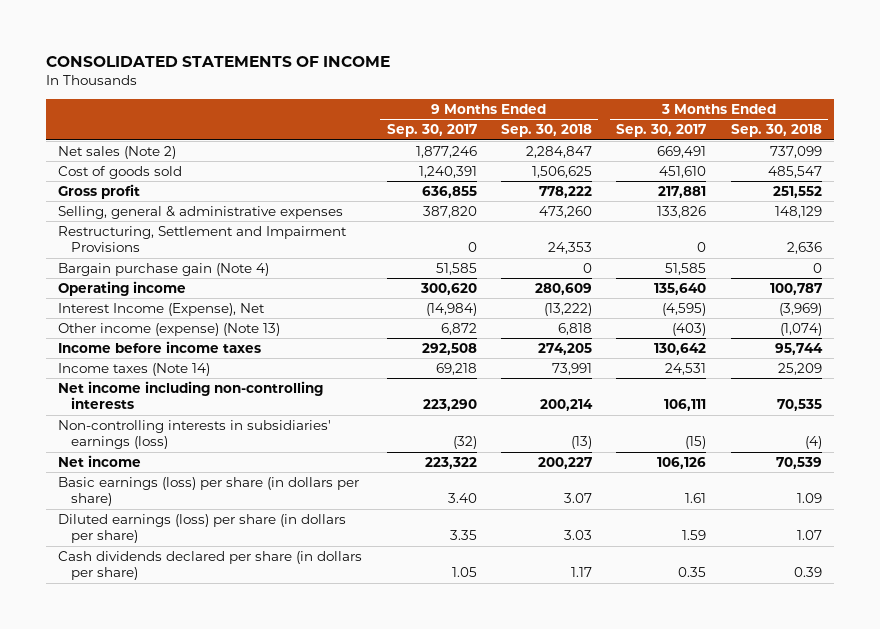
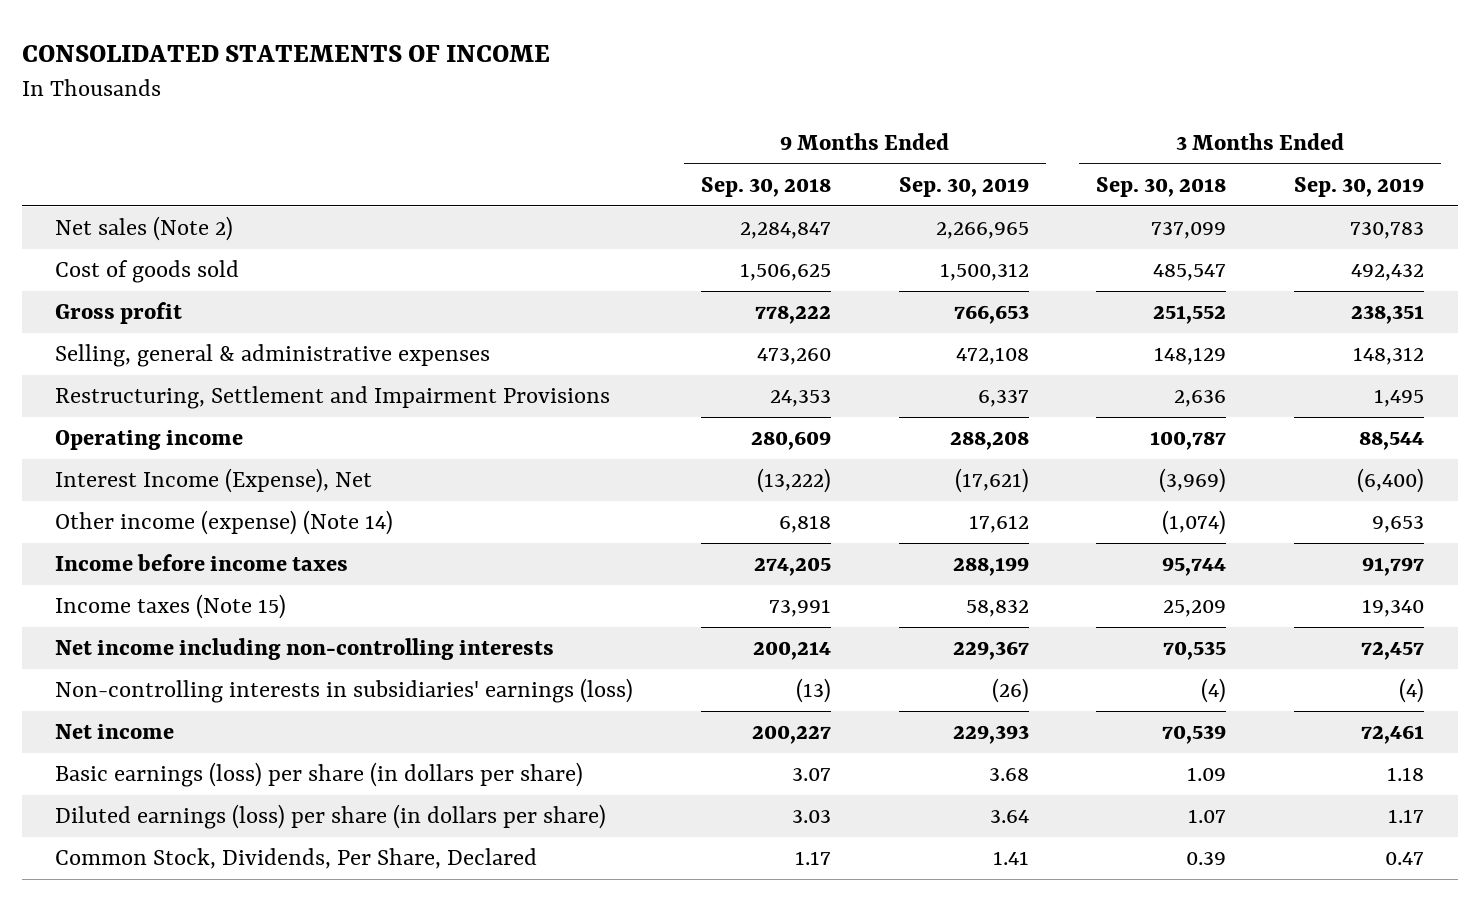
[386,124,477,138] Sep. 30, 2017 -> none
[616,124,707,138] Sep. 30, 2017 -> none
none -> [898,177,1029,198] Sep. 30, 2019
none -> [1293,177,1424,198] Sep. 30, 2019
[58,262,270,276] Bargain purchase gain (Note 4) -> none
[58,322,281,336] Other income (expense) (Note 13) -> [55,510,394,536] Other income (expense) (Note 14)
[58,362,211,376] Income taxes (Note 14) -> [55,594,287,620] Income taxes (Note 15)
[58,550,363,581] Cash dividends declared per share (in dollars per share) -> [55,848,538,870] Common Stock, Dividends, Per Share, Declared

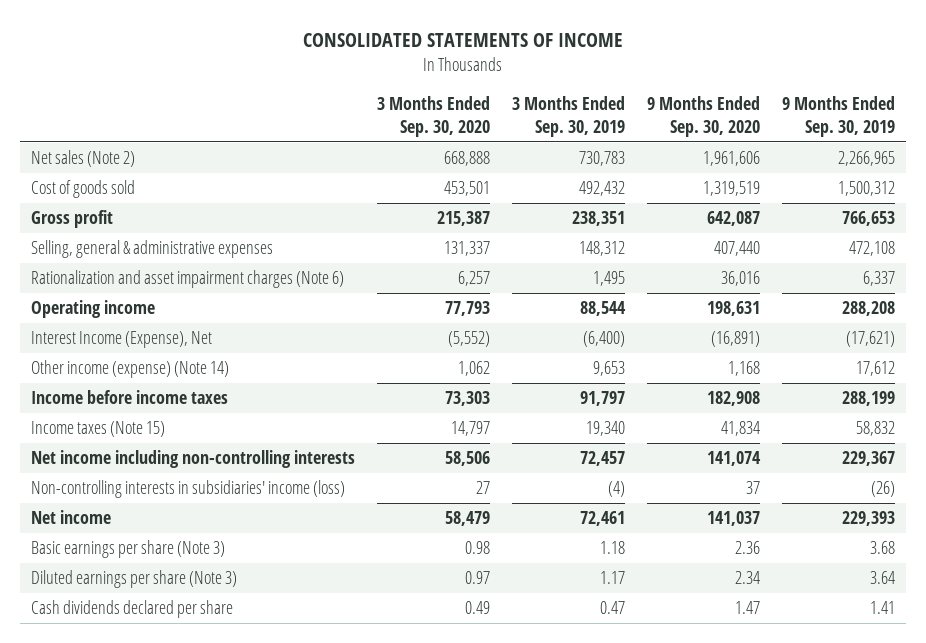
[700,177,831,198] Sep. 30, 2018 -> none
[1096,177,1227,198] Sep. 30, 2018 -> none
none -> [377,95,491,137] 3 Months Ended Sep. 30, 2020
none -> [647,95,761,137] 9 Months Ended Sep. 30, 2020
[55,386,611,410] Restructuring, Settlement and Impairment Provisions -> [31,270,345,289] Rationalization and asset impairment charges (Note 6)
[55,678,634,704] Non-controlling interests in subsidiaries' earnings (loss) -> [31,480,346,499] Non-controlling interests in subsidiaries' income (loss)
[55,762,584,788] Basic earnings (loss) per share (in dollars per share) -> [31,540,226,559] Basic earnings per share (Note 3)
[55,804,607,830] Diluted earnings (loss) per share (in dollars per share) -> [31,570,238,589] Diluted earnings per share (Note 3)
[55,848,538,870] Common Stock, Dividends, Per Share, Declared -> [31,600,234,619] Cash dividends declared per share

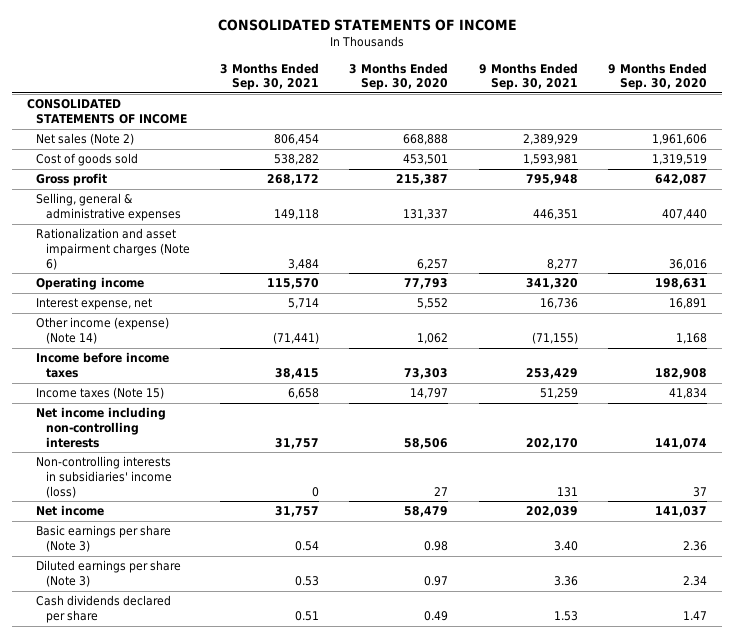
[512,95,626,137] 3 Months Ended Sep. 30, 2019 -> none
[782,95,896,137] 9 Months Ended Sep. 30, 2019 -> none
none -> [220,62,320,91] 3 Months Ended Sep. 30, 2021
none -> [478,62,578,91] 9 Months Ended Sep. 30, 2021
none -> [26,99,188,125] CONSOLIDATED STATEMENTS OF INCOME
[31,331,213,349] Interest Income (Expense), Net -> [36,298,153,311] Interest expense, net
[448,331,491,348] (5,552) -> [417,298,449,310] 5,552
[711,331,761,348] (16,891) -> [668,298,707,310] 16,891

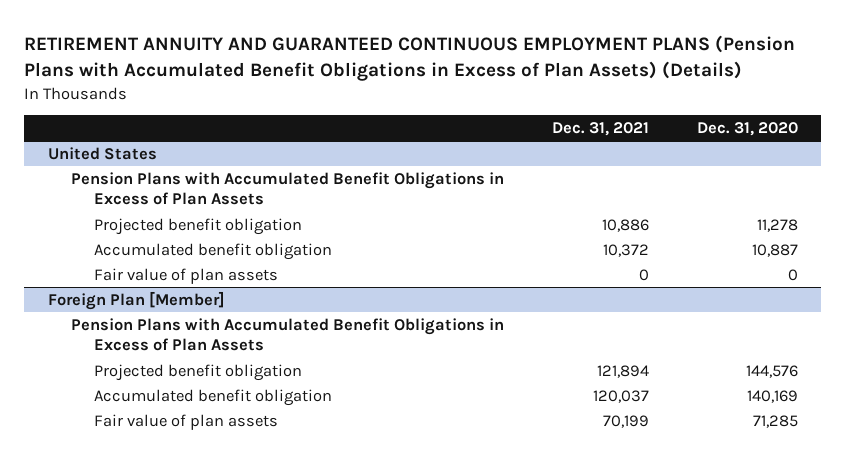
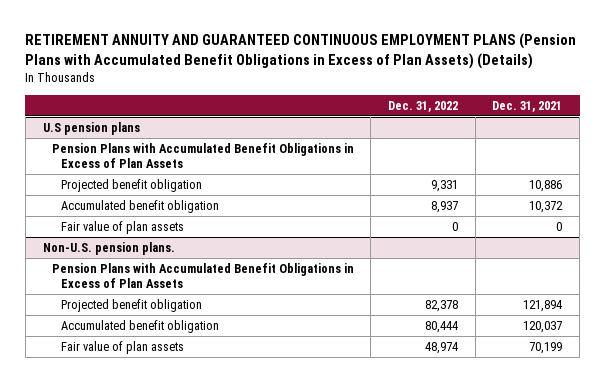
[696,122,798,137] Dec. 31, 2020 -> none
none -> [387,100,458,112] Dec. 31, 2022
[47,146,157,160] United States -> [42,121,140,135] U.S pension plans
[47,290,225,310] Foreign Plan [Member] -> none
none -> [42,241,175,255] Non-U.S. pension plans.

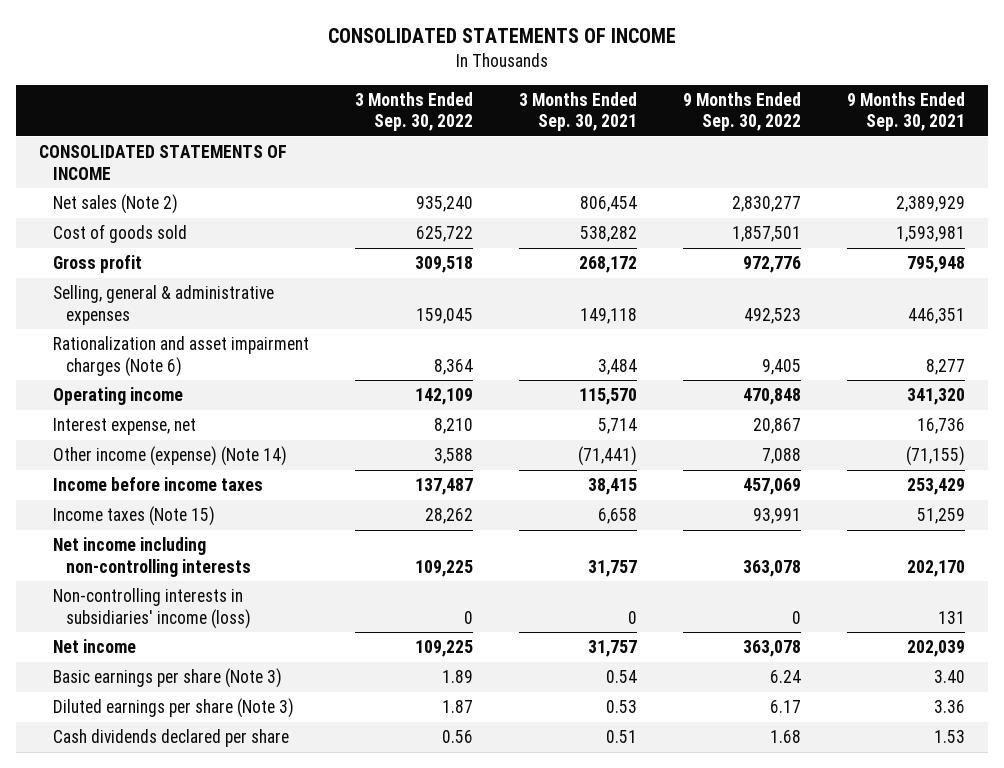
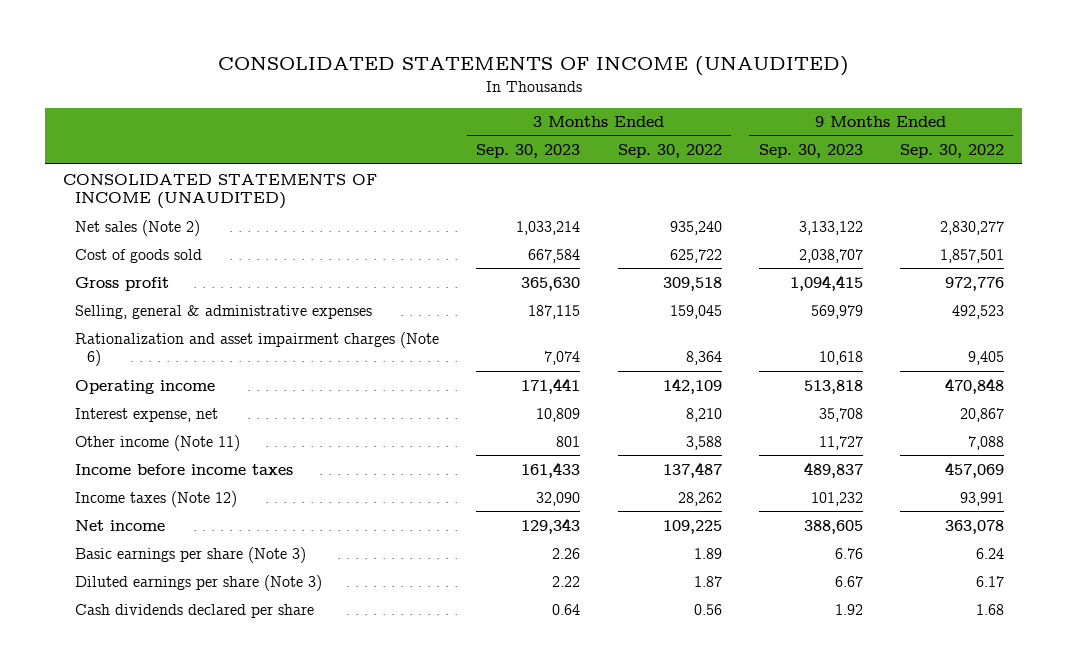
[327,28,676,44] CONSOLIDATED STATEMENTS OF INCOME -> [217,55,849,76] CONSOLIDATED STATEMENTS OF INCOME (UNAUDITED)
[518,91,637,132] 3 Months Ended Sep. 30, 2021 -> none
[846,91,965,132] 9 Months Ended Sep. 30, 2021 -> none
none -> [476,144,581,159] Sep. 30, 2023
none -> [758,144,863,159] Sep. 30, 2023
[39,145,288,180] CONSOLIDATED STATEMENTS OF INCOME -> [63,173,378,210] CONSOLIDATED STATEMENTS OF INCOME (UNAUDITED)
[52,446,287,467] Other income (expense) (Note 14) -> [75,434,241,451] Other income (Note 11)
[52,537,252,577] Net income including non-controlling interests -> none
[52,588,252,629] Non-controlling interests in subsidiaries' income (loss) -> none
[52,506,215,527] Income taxes (Note 15) -> [75,490,238,507] Income taxes (Note 12)

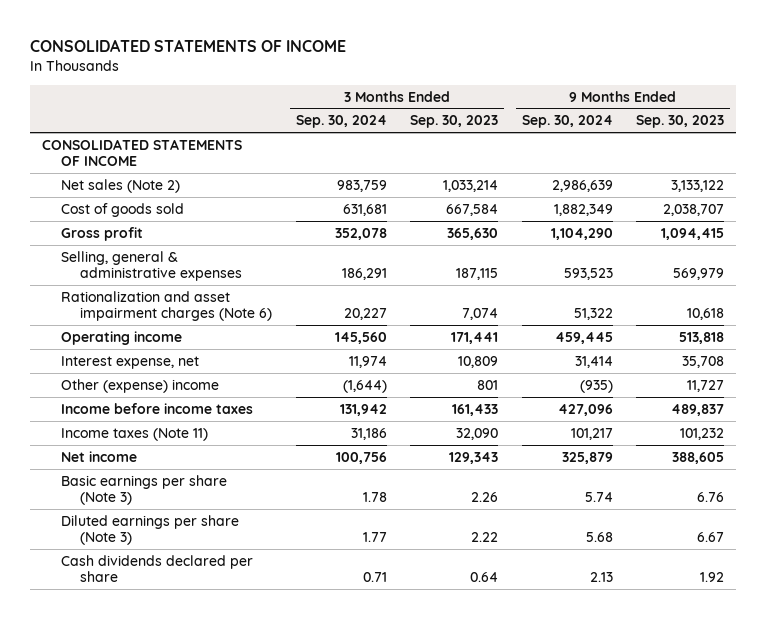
[217,55,849,76] CONSOLIDATED STATEMENTS OF INCOME (UNAUDITED) -> [30,38,347,52] CONSOLIDATED STATEMENTS OF INCOME
[617,144,722,159] Sep. 30, 2022 -> none
[899,144,1004,159] Sep. 30, 2022 -> none
none -> [295,115,387,129] Sep. 30, 2024
none -> [521,115,613,129] Sep. 30, 2024
[63,173,378,210] CONSOLIDATED STATEMENTS OF INCOME (UNAUDITED) -> [41,138,242,167] CONSOLIDATED STATEMENTS OF INCOME
[75,434,241,451] Other income (Note 11) -> [61,378,220,393] Other (expense) income
[75,490,238,507] Income taxes (Note 12) -> [61,427,209,441] Income taxes (Note 11)

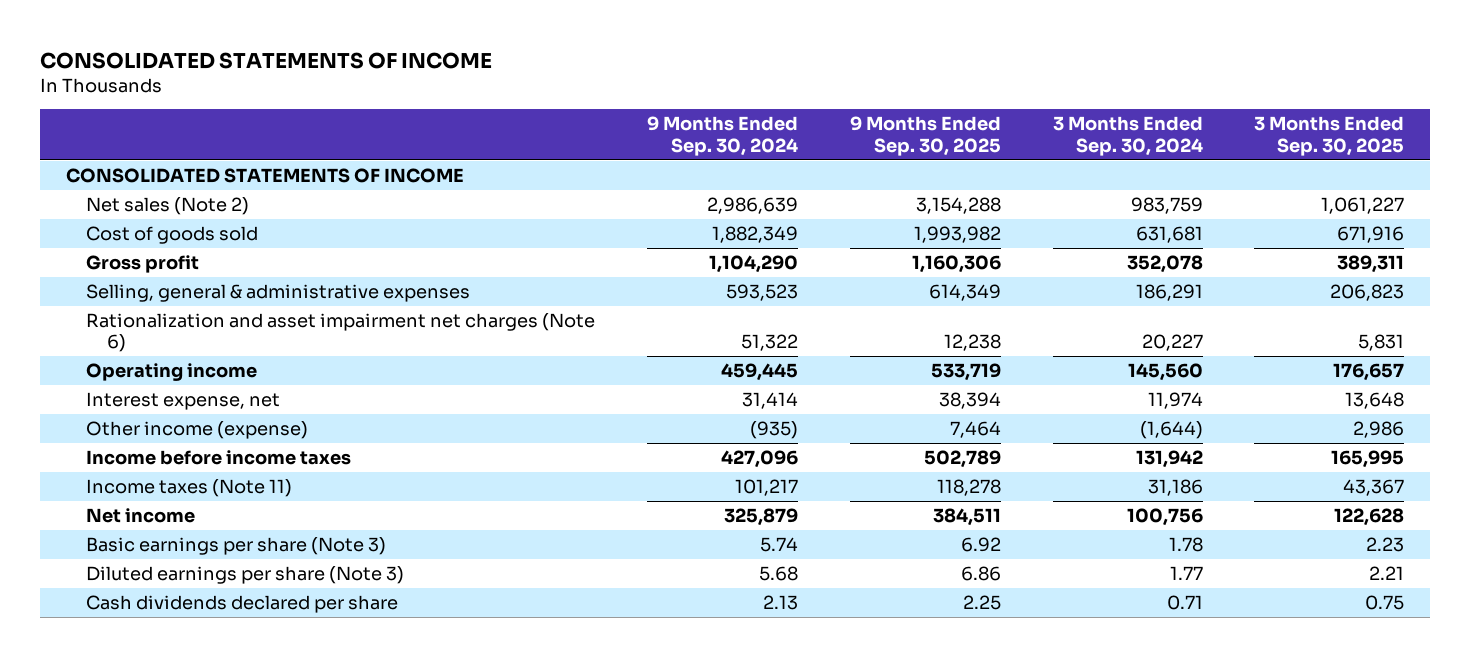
[410,115,499,129] Sep. 30, 2023 -> none
[636,115,725,129] Sep. 30, 2023 -> none
none -> [849,116,1001,156] 9 Months Ended Sep. 30, 2025
none -> [1254,116,1405,156] 3 Months Ended Sep. 30, 2025
[61,290,273,322] Rationalization and asset impairment charges (Note 6) -> [86,312,596,353] Rationalization and asset impairment net charges (Note 6)
[61,378,220,393] Other (expense) income -> [86,420,309,439] Other income (expense)

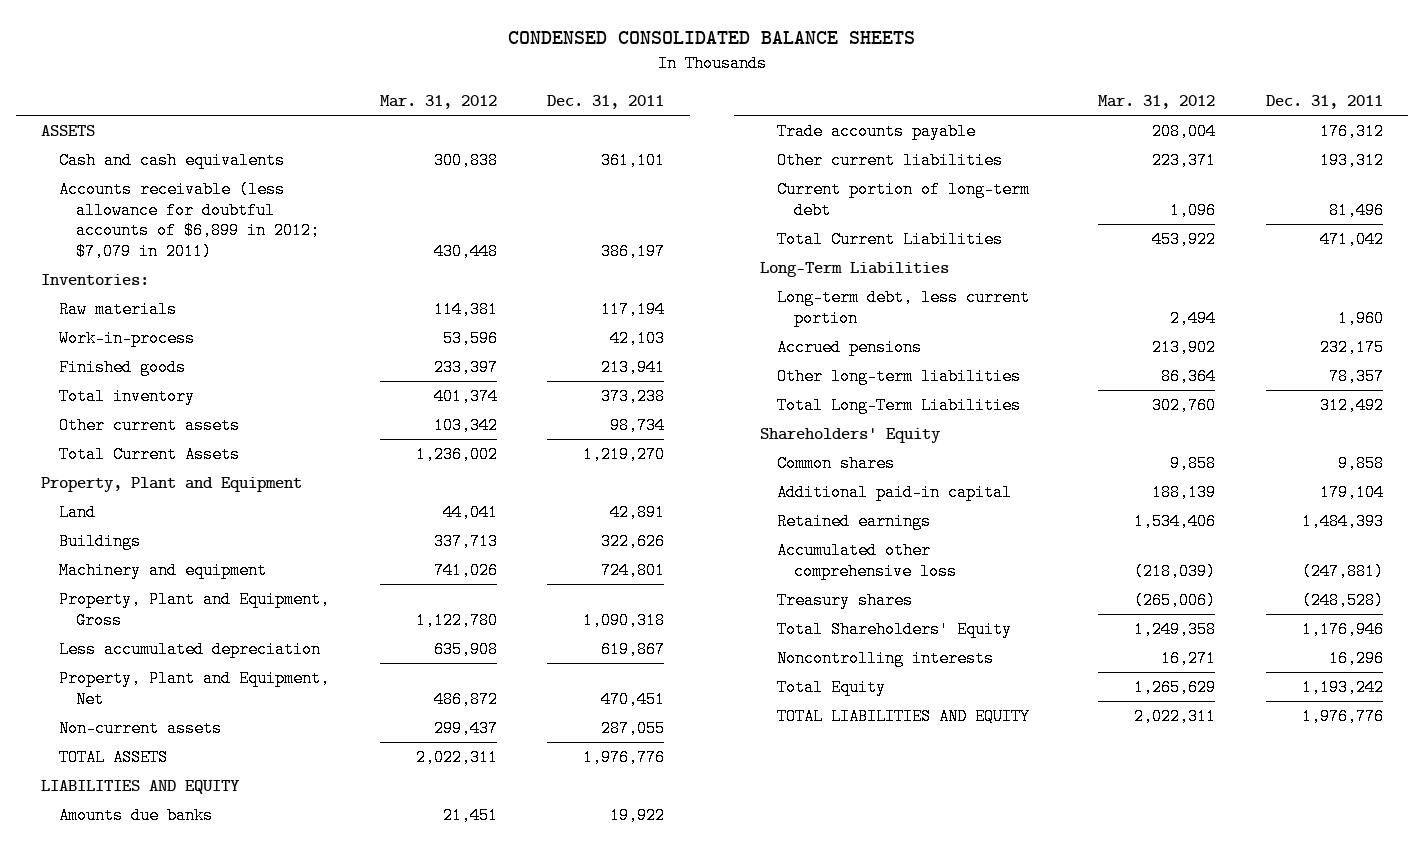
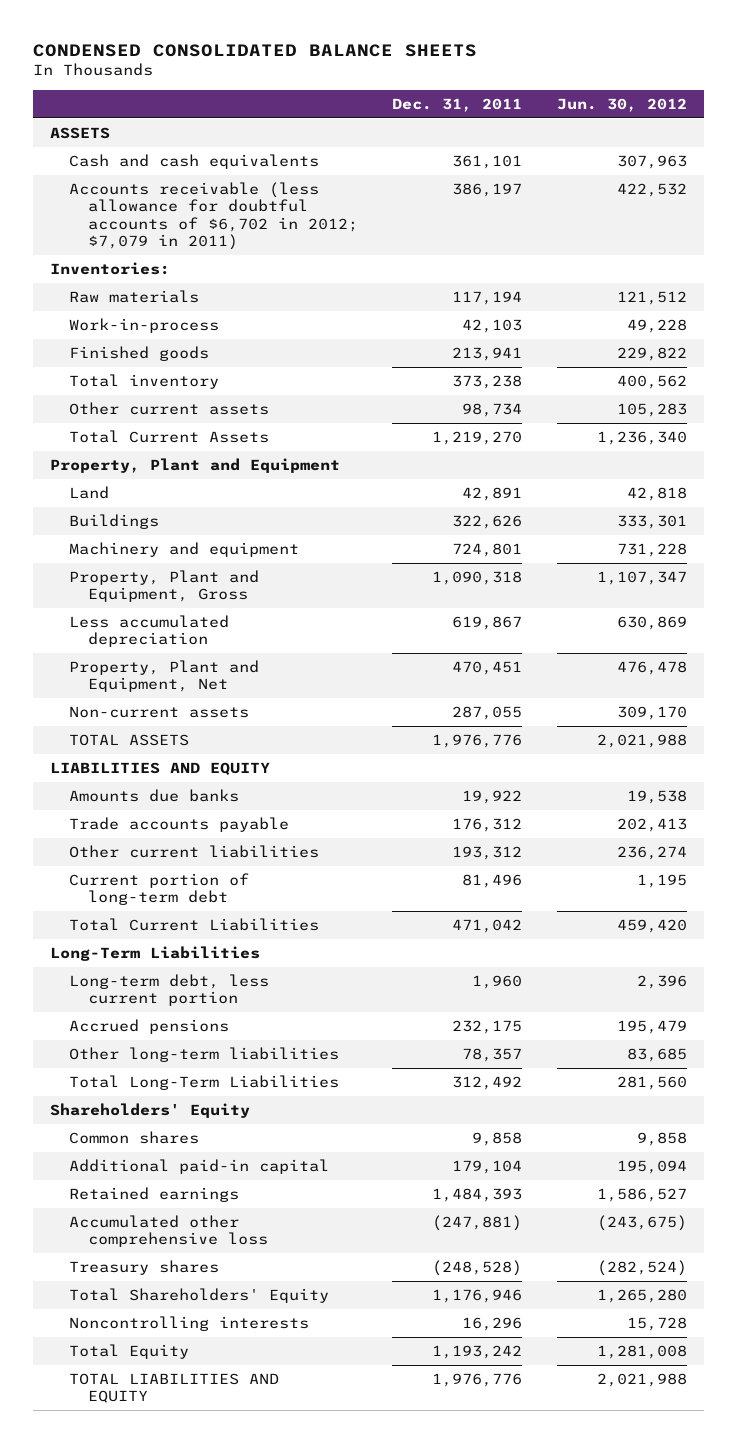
[379,94,497,109] Mar. 31, 2012 -> none
none -> [556,97,687,112] Jun. 30, 2012
[58,181,320,260] Accounts receivable (less allowance for doubtful accounts of $6,899 in 2012; $7,079 in 2011) -> [69,182,358,251] Accounts receivable (less allowance for doubtful accounts of $6,702 in 2012; $7,079 in 2011)

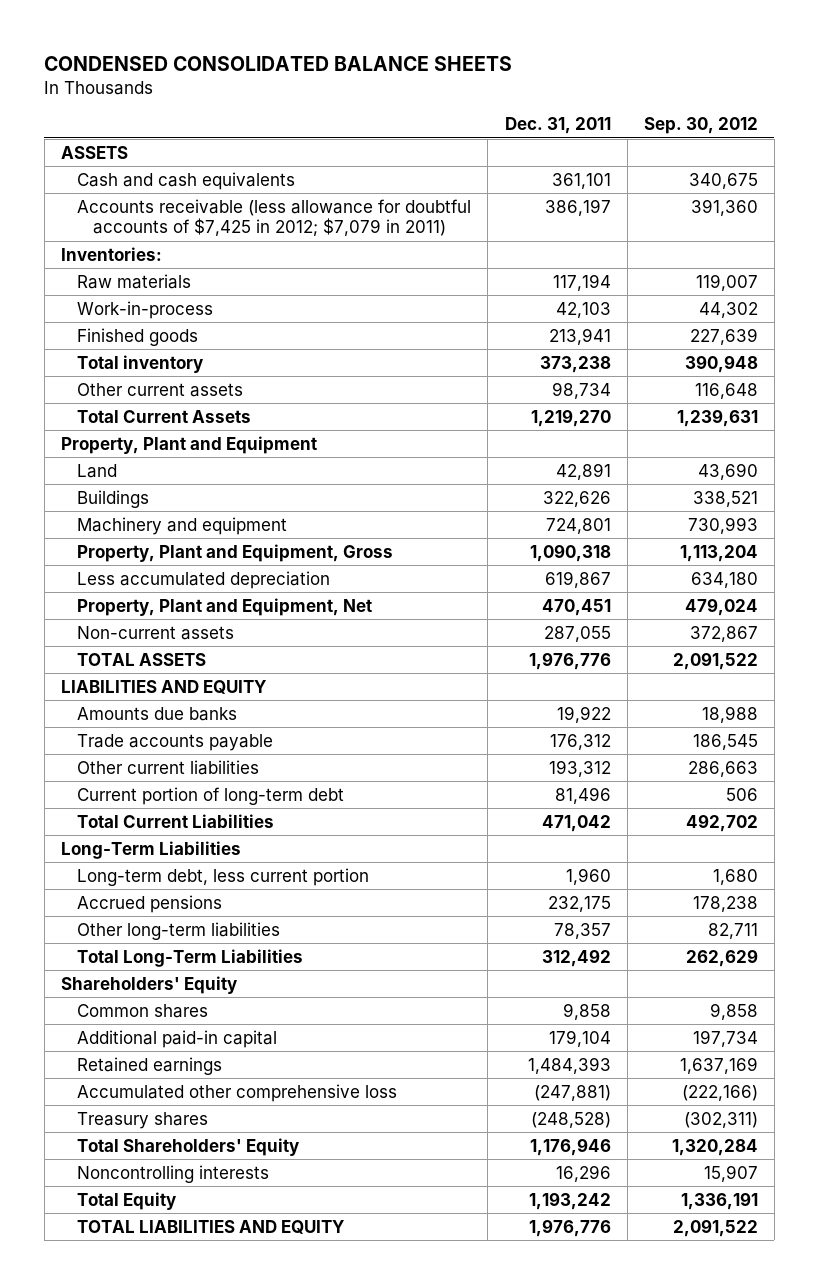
[556,97,687,112] Jun. 30, 2012 -> none
none -> [643,117,758,135] Sep. 30, 2012
[69,182,358,251] Accounts receivable (less allowance for doubtful accounts of $6,702 in 2012; $7,079 in 2011) -> [77,198,472,237] Accounts receivable (less allowance for doubtful accounts of $7,425 in 2012; $7,079 in 2011)

